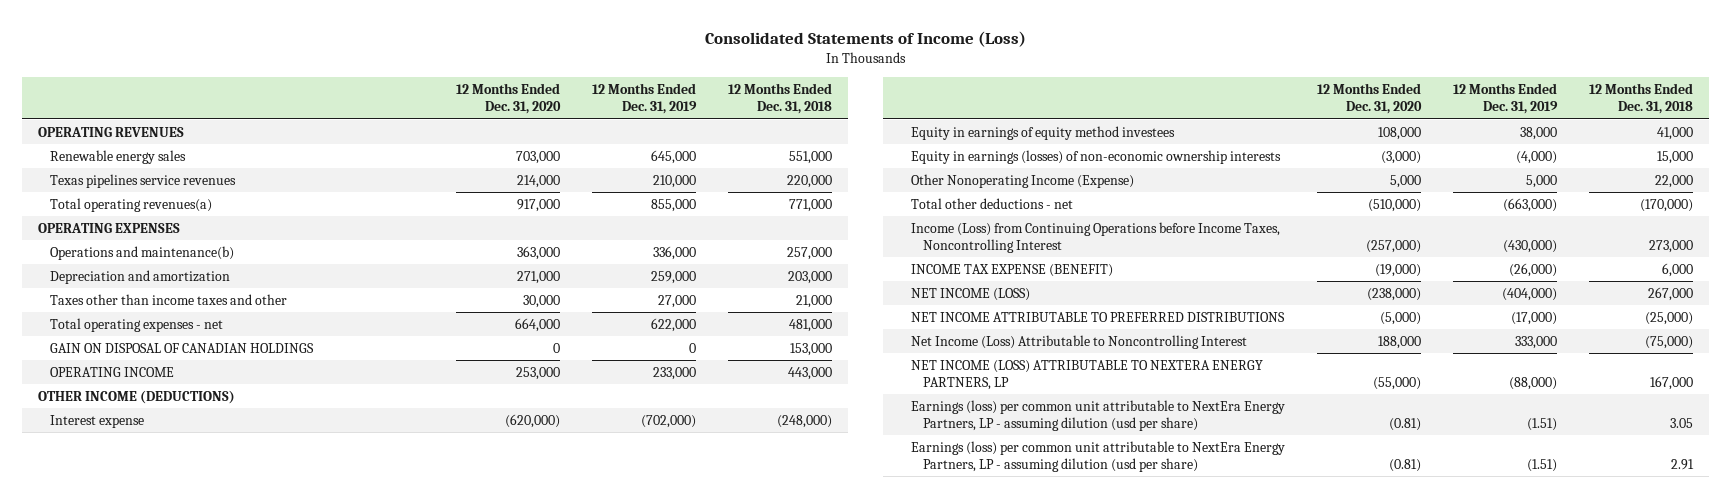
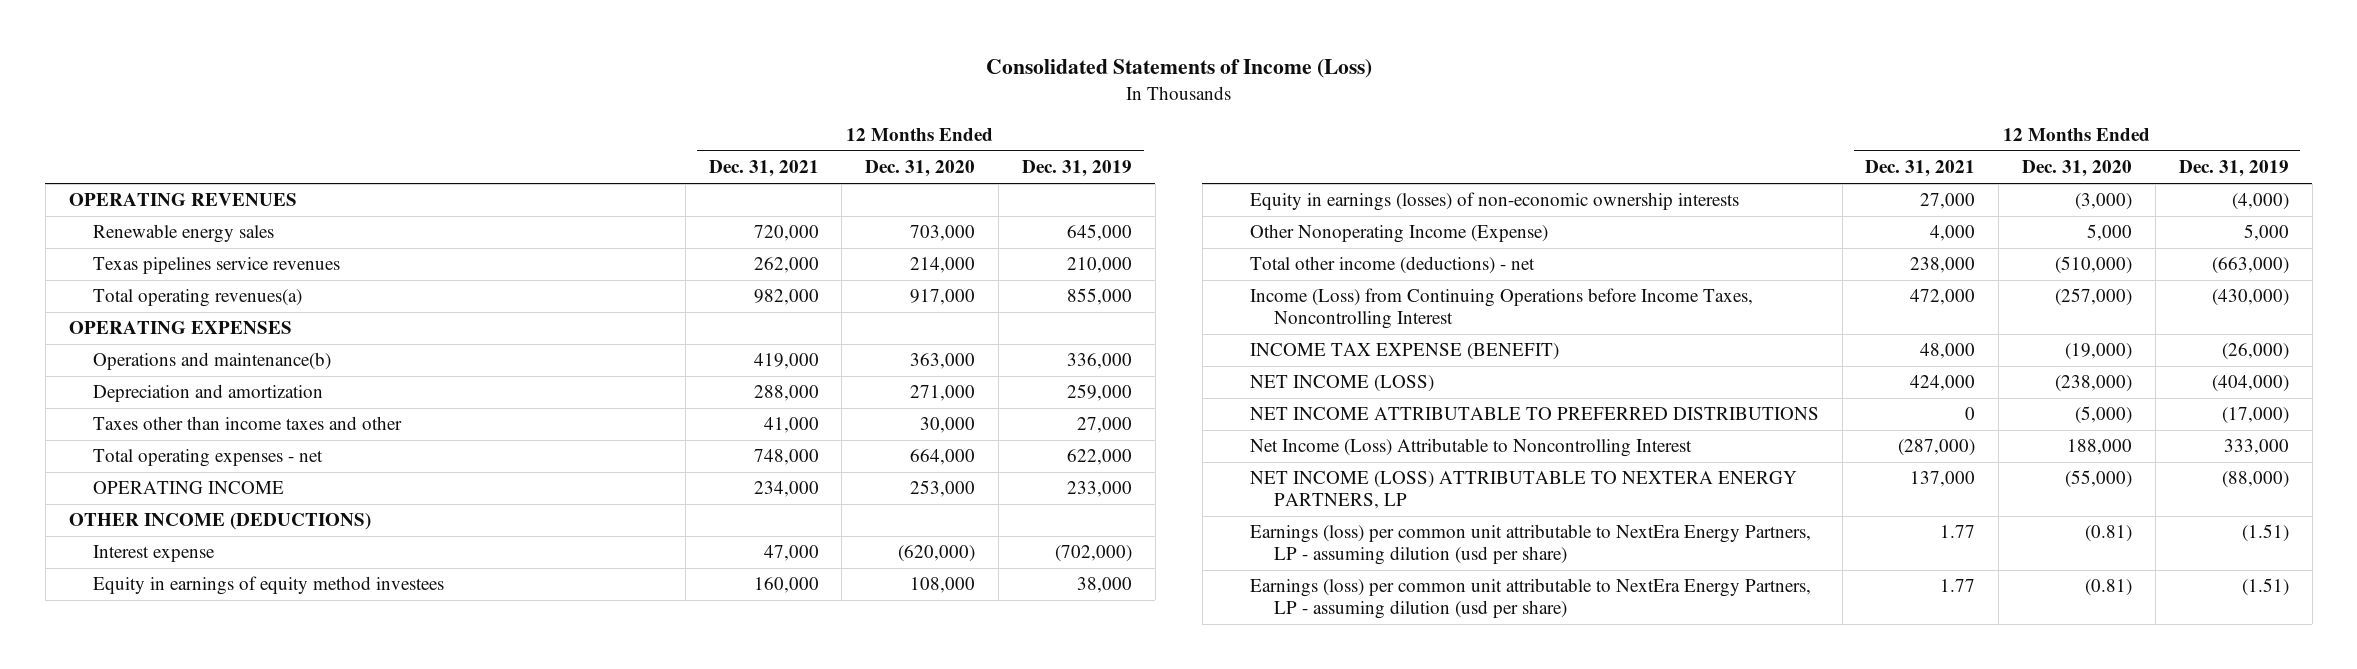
[728,83,833,115] 12 Months Ended Dec. 31, 2018 -> none
none -> [708,160,819,178] Dec. 31, 2021
[50,342,315,353] GAIN ON DISPOSAL OF CANADIAN HOLDINGS -> none
[911,197,1074,209] Total other deductions - net -> [1249,256,1535,275] Total other income (deductions) - net

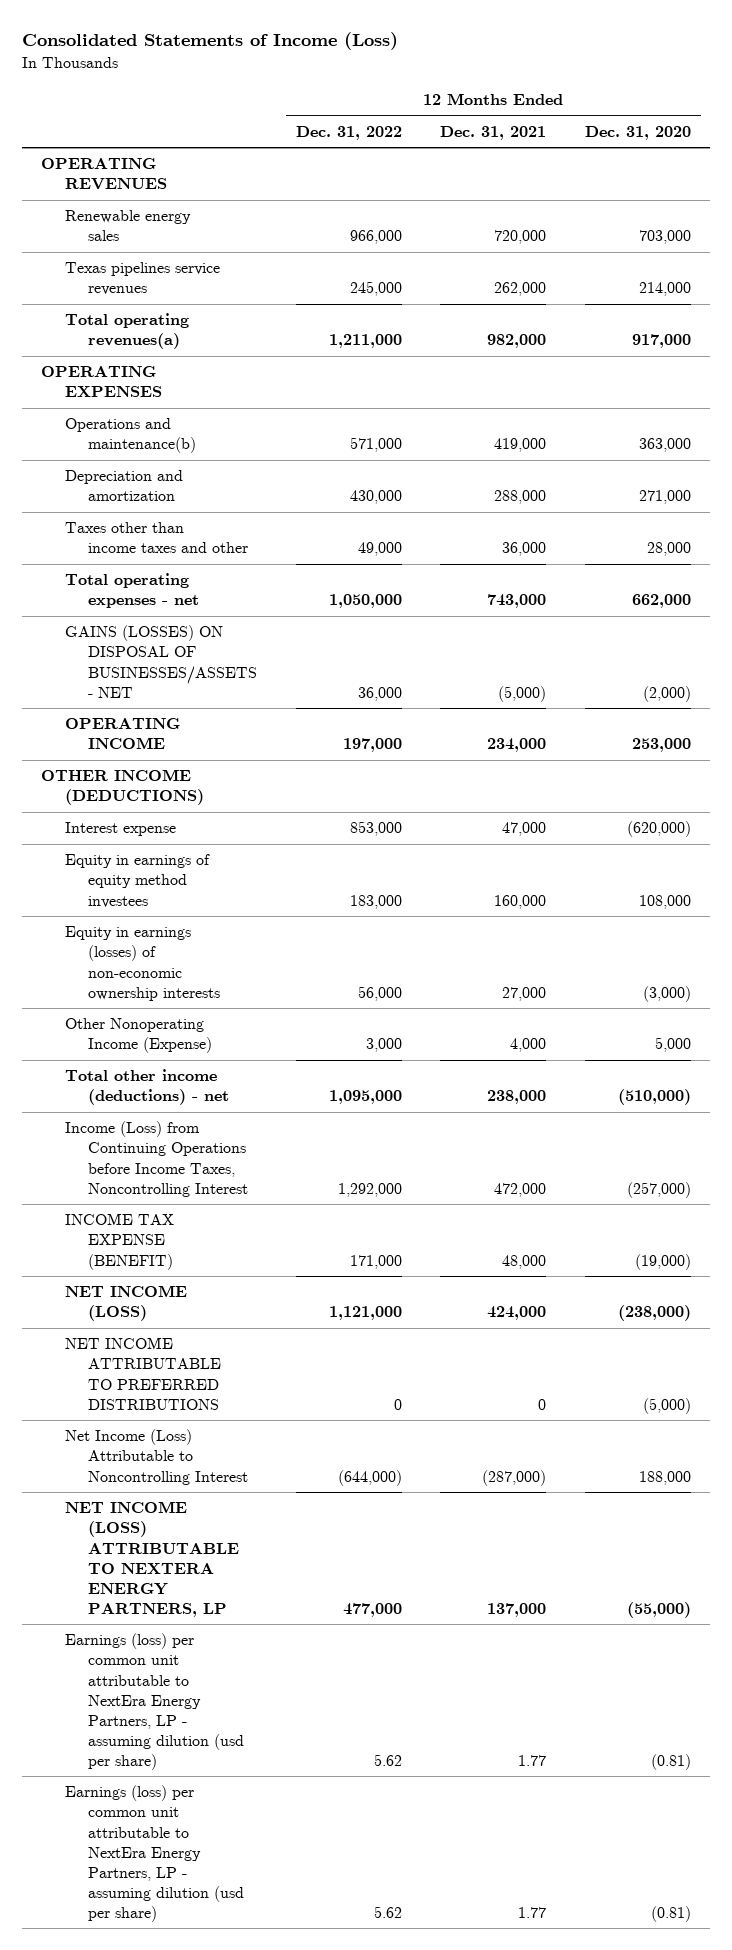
[1021,160,1132,178] Dec. 31, 2019 -> none
none -> [295,125,402,140] Dec. 31, 2022
[763,417,819,434] 41,000 -> [502,542,547,557] 36,000
[920,417,976,434] 30,000 -> [646,542,691,557] 28,000
[753,449,819,466] 748,000 -> [487,594,547,609] 743,000
[910,449,976,466] 664,000 -> [631,594,691,609] 662,000
none -> [64,625,258,698] GAINS (LOSSES) ON DISPOSAL OF BUSINESSES/ASSETS - NET

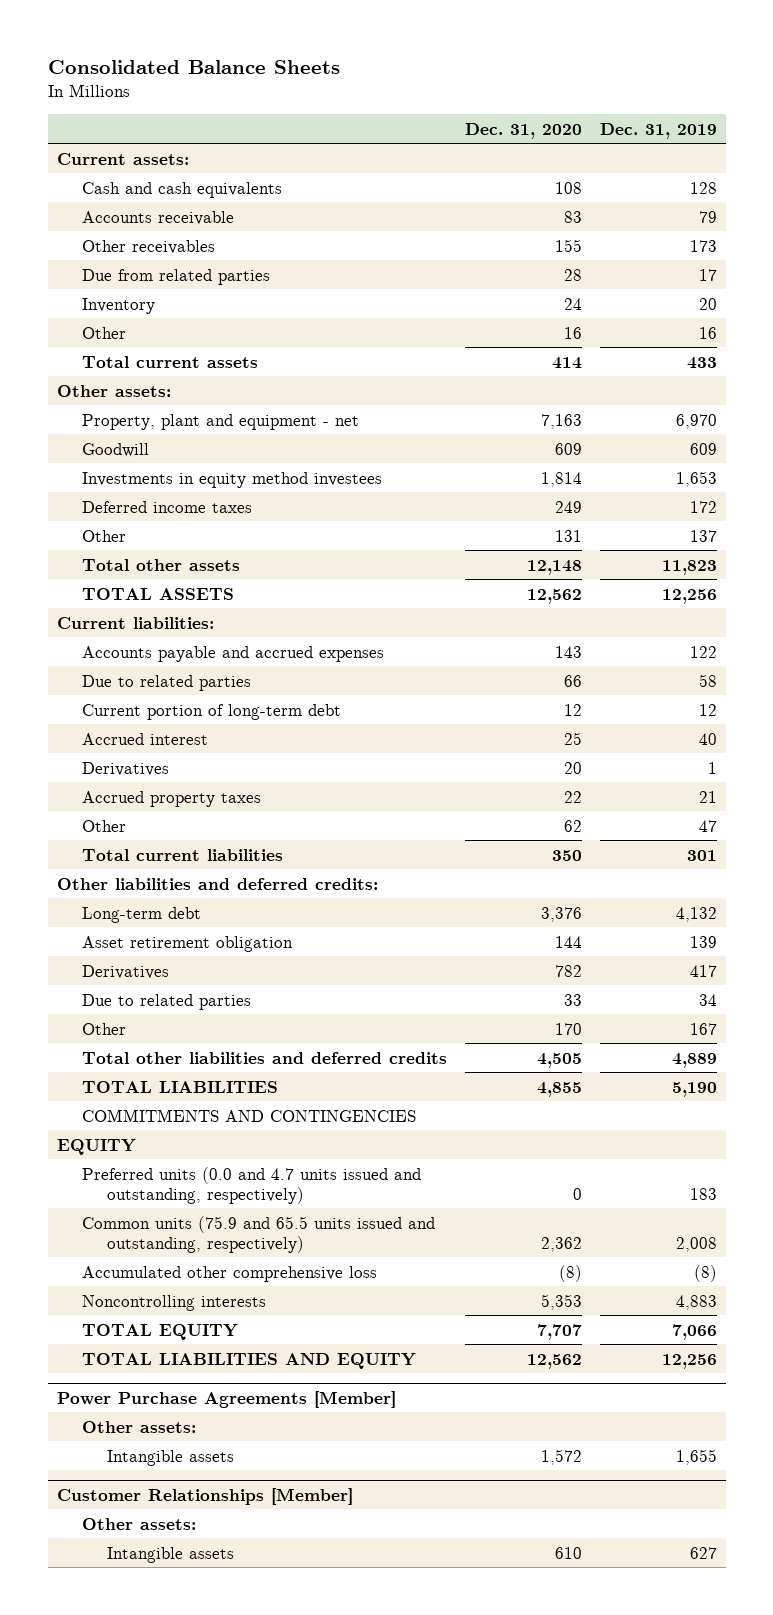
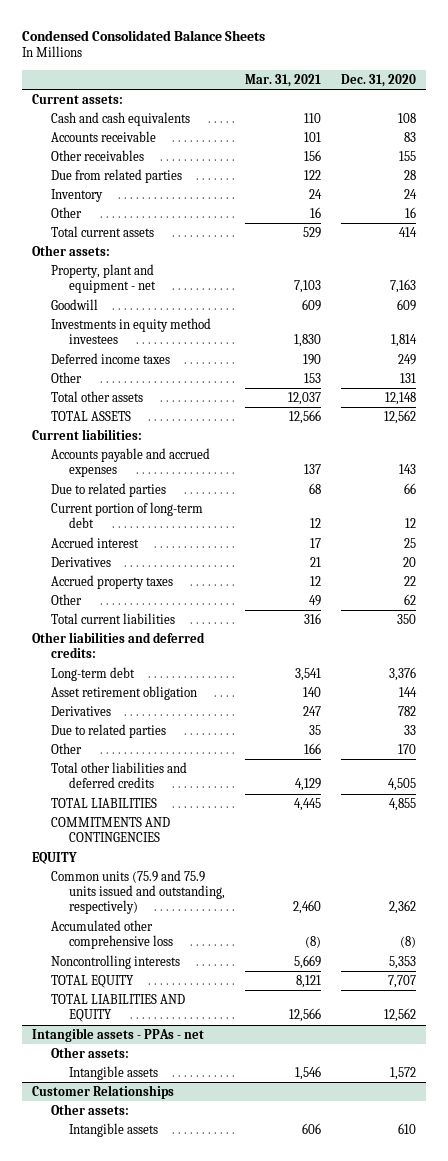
[47,60,340,75] Consolidated Balance Sheets -> [21,29,265,41] Condensed Consolidated Balance Sheets
[599,122,717,139] Dec. 31, 2019 -> none
none -> [245,73,322,87] Mar. 31, 2021
[81,1166,421,1204] Preferred units (0.0 and 4.7 units issued and outstanding, respectively) -> none
[81,1215,435,1253] Common units (75.9 and 65.5 units issued and outstanding, respectively) -> [50,869,226,915] Common units (75.9 and 75.9 units issued and outstanding, respectively)
[56,1390,396,1408] Power Purchase Agreements [Member] -> [31,1027,204,1042] Intangible assets - PPAs - net
[56,1487,353,1505] Customer Relationships [Member] -> [31,1084,174,1099] Customer Relationships

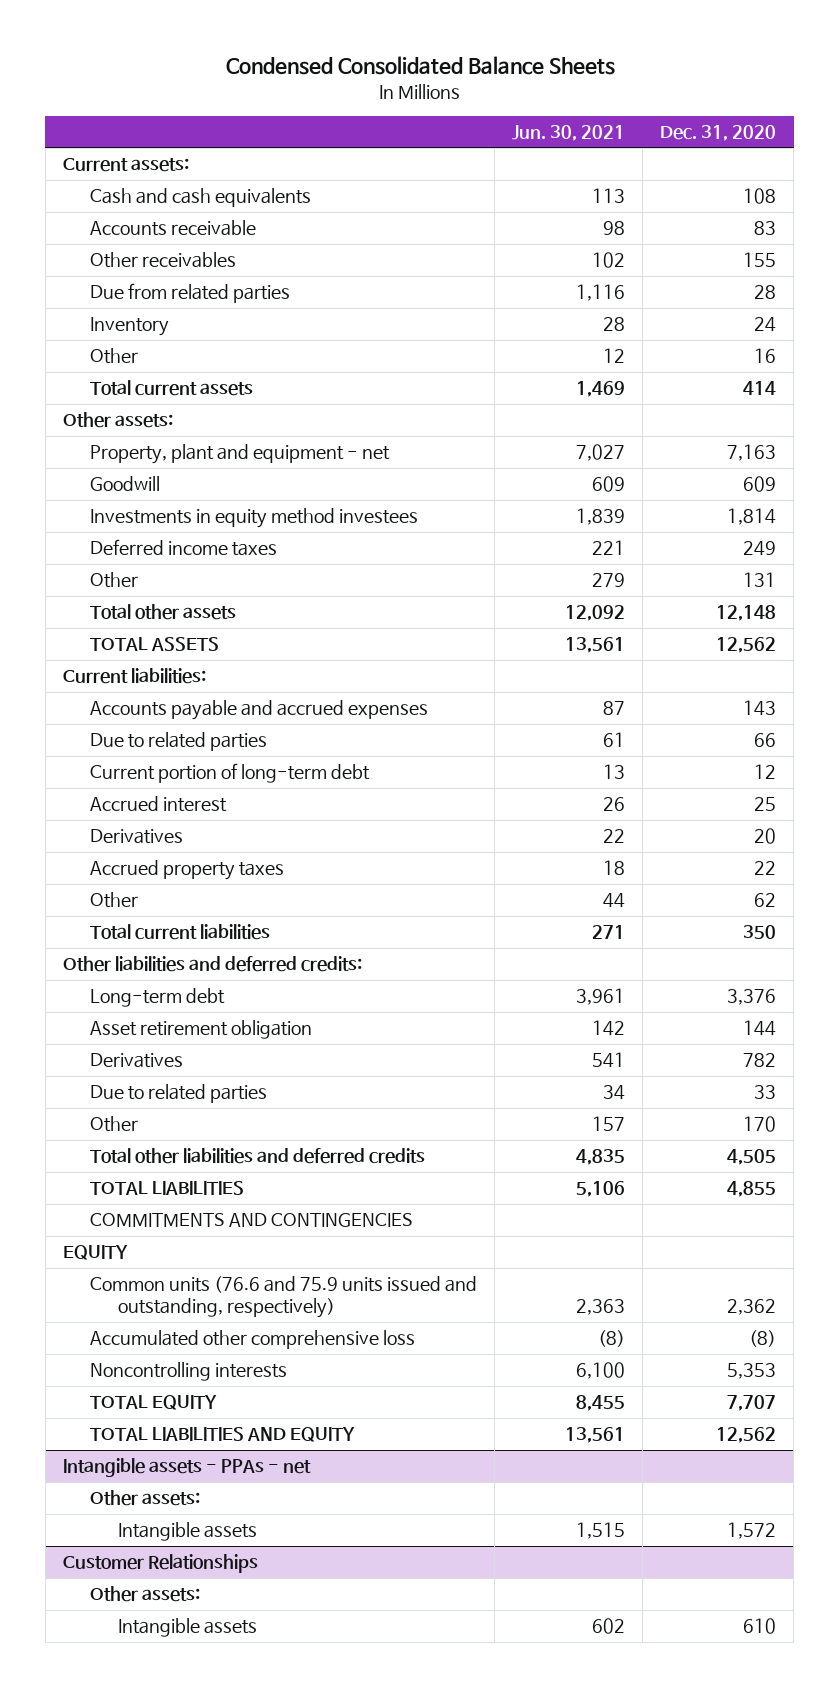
[245,73,322,87] Mar. 31, 2021 -> none
none -> [512,125,626,142] Jun. 30, 2021
[50,869,226,915] Common units (75.9 and 75.9 units issued and outstanding, respectively) -> [90,1276,478,1319] Common units (76.6 and 75.9 units issued and outstanding, respectively)

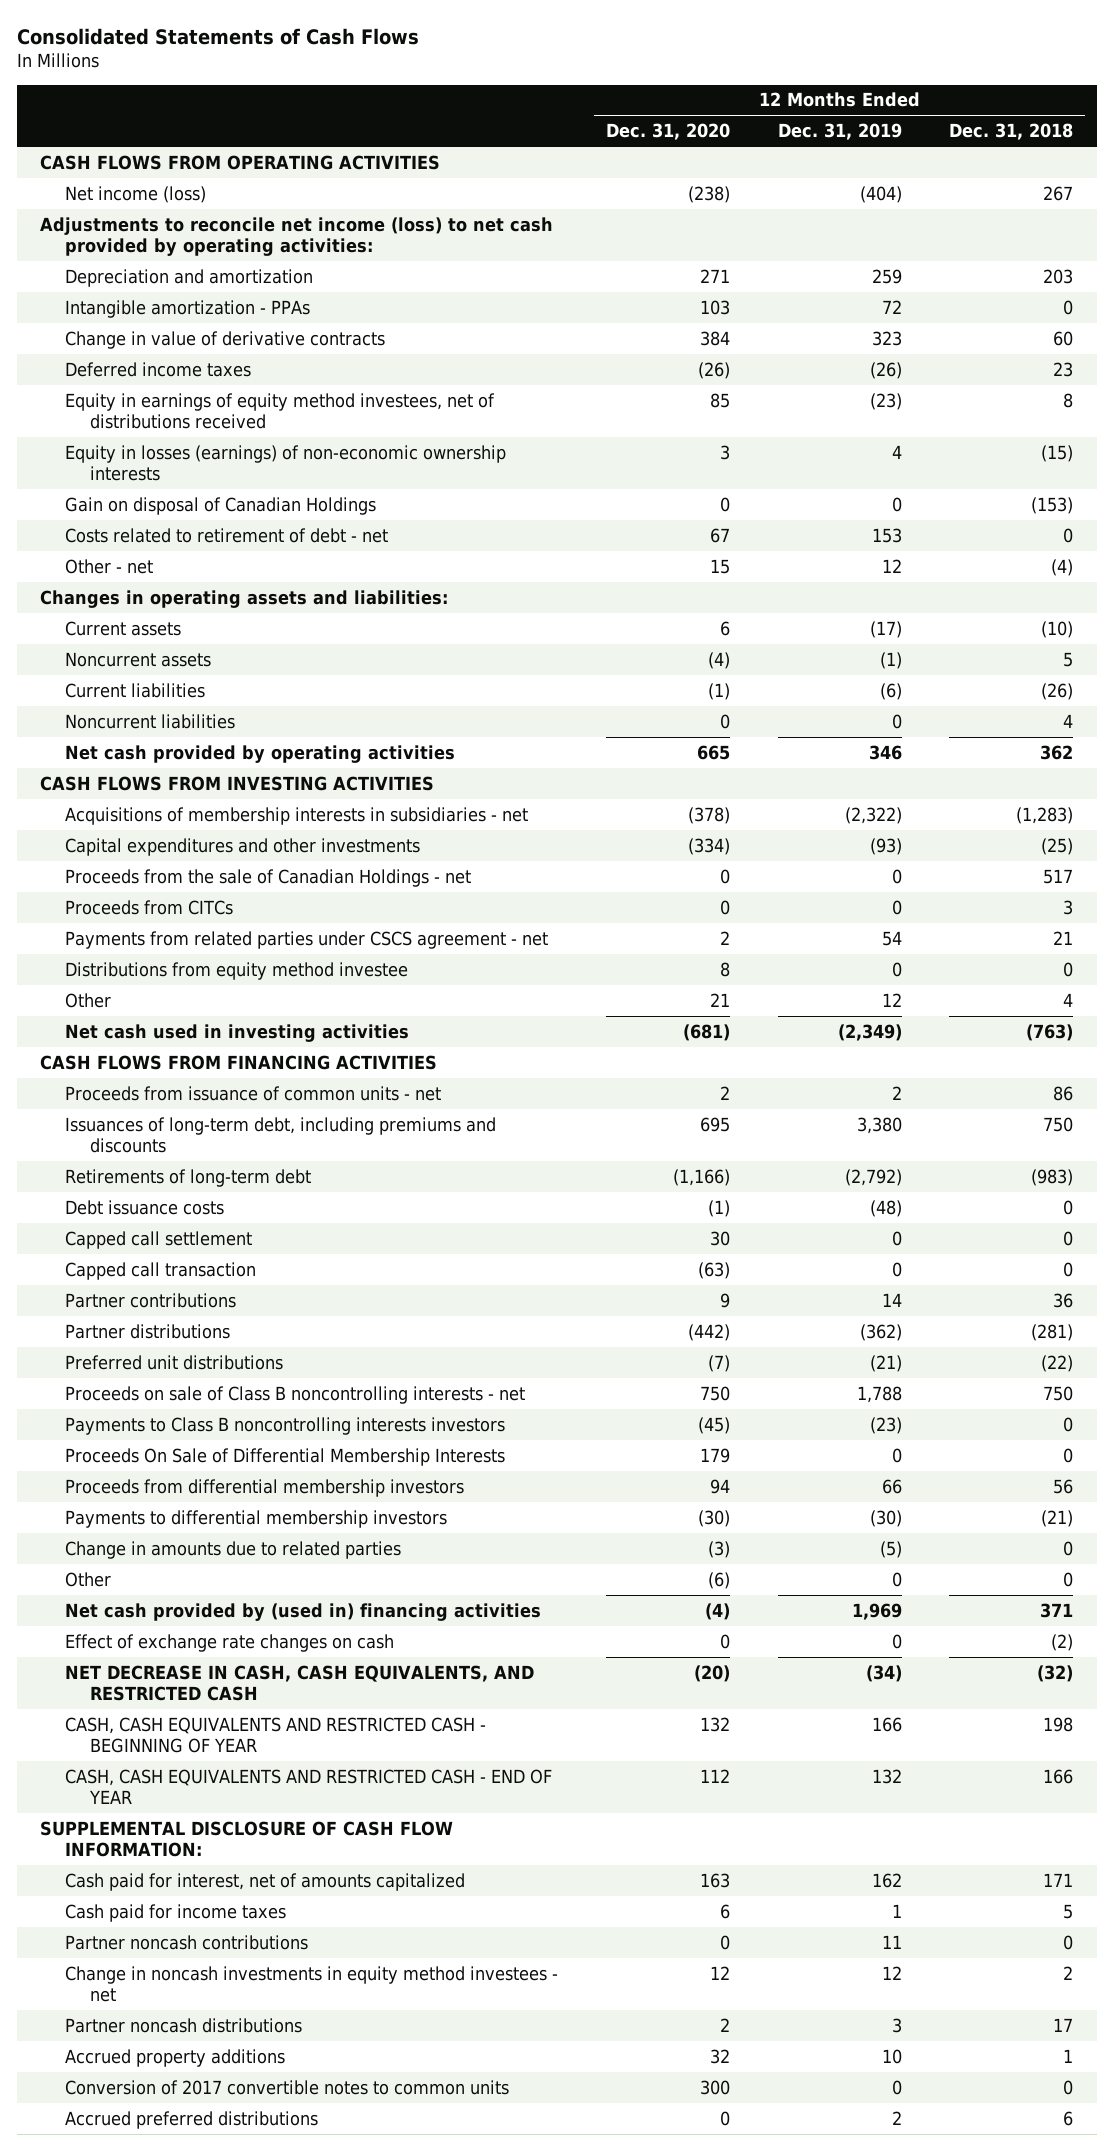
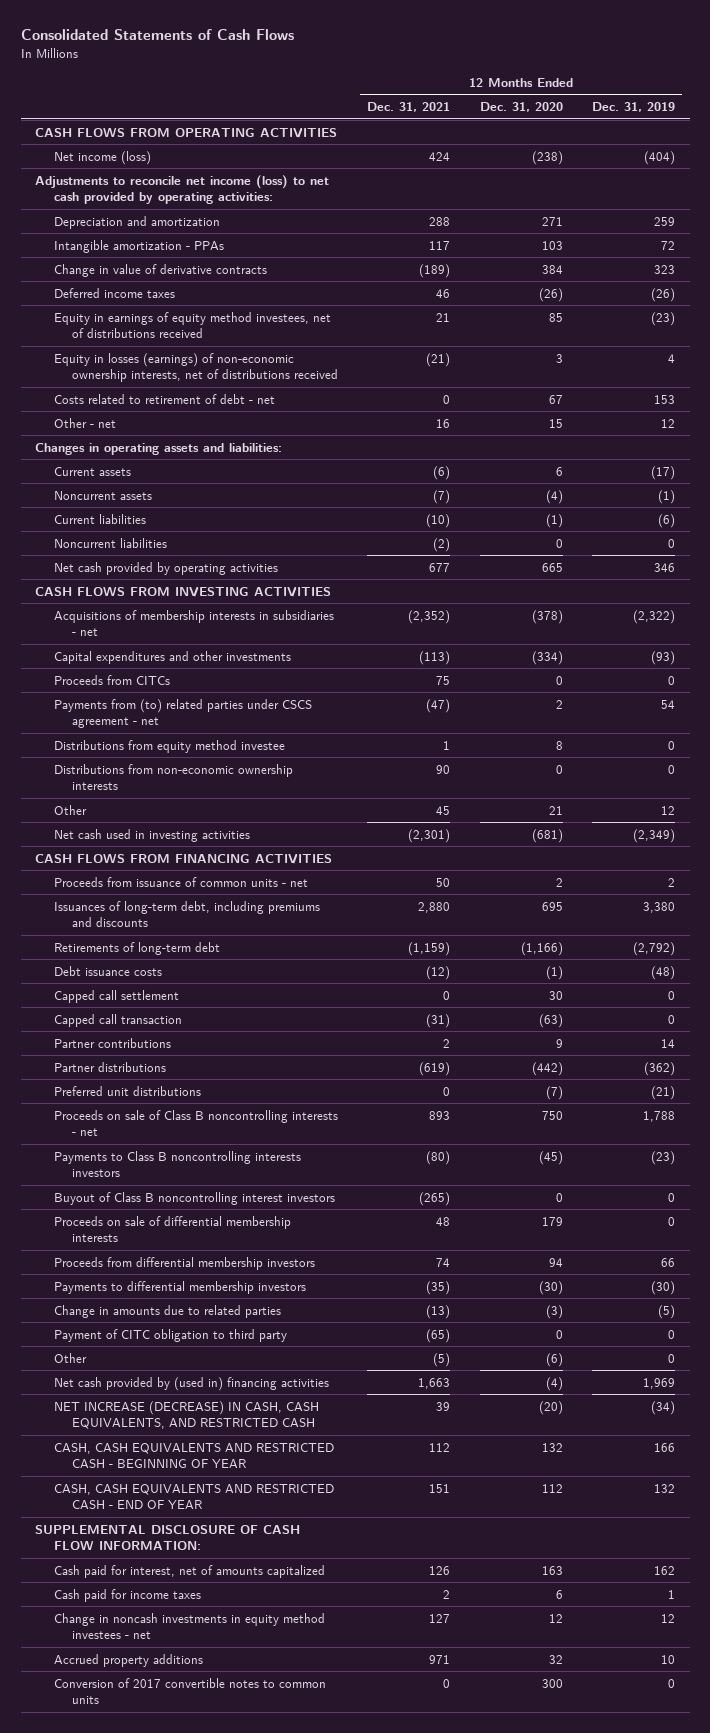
[949,123,1074,141] Dec. 31, 2018 -> none
none -> [367,102,451,113] Dec. 31, 2021
[65,496,377,515] Gain on disposal of Canadian Holdings -> none
[65,444,507,481] Equity in losses (earnings) of non-economic ownership interests -> [53,352,338,382] Equity in losses (earnings) of non-economic ownership interests, net of distributions received
[65,868,472,887] Proceeds from the sale of Canadian Holdings - net -> none
[65,930,549,949] Payments from related parties under CSCS agreement - net -> [53,698,312,728] Payments from (to) related parties under CSCS agreement - net
none -> [53,763,293,790] Distributions from non-economic ownership interests
none -> [53,1191,335,1205] Buyout of Class B noncontrolling interest investors
[65,1447,506,1466] Proceeds On Sale of Differential Membership Interests -> [53,1215,291,1242] Proceeds on sale of differential membership interests
none -> [53,1328,287,1342] Payment of CITC obligation to third party
[65,1633,395,1652] Effect of exchange rate changes on cash -> none
[65,1664,535,1701] NET DECREASE IN CASH, CASH EQUIVALENTS, AND RESTRICTED CASH -> [53,1400,319,1429] NET INCREASE (DECREASE) IN CASH, CASH EQUIVALENTS, AND RESTRICTED CASH
[65,1934,309,1950] Partner noncash contributions -> none
[65,2017,303,2033] Partner noncash distributions -> none
[65,2110,319,2129] Accrued preferred distributions -> none

